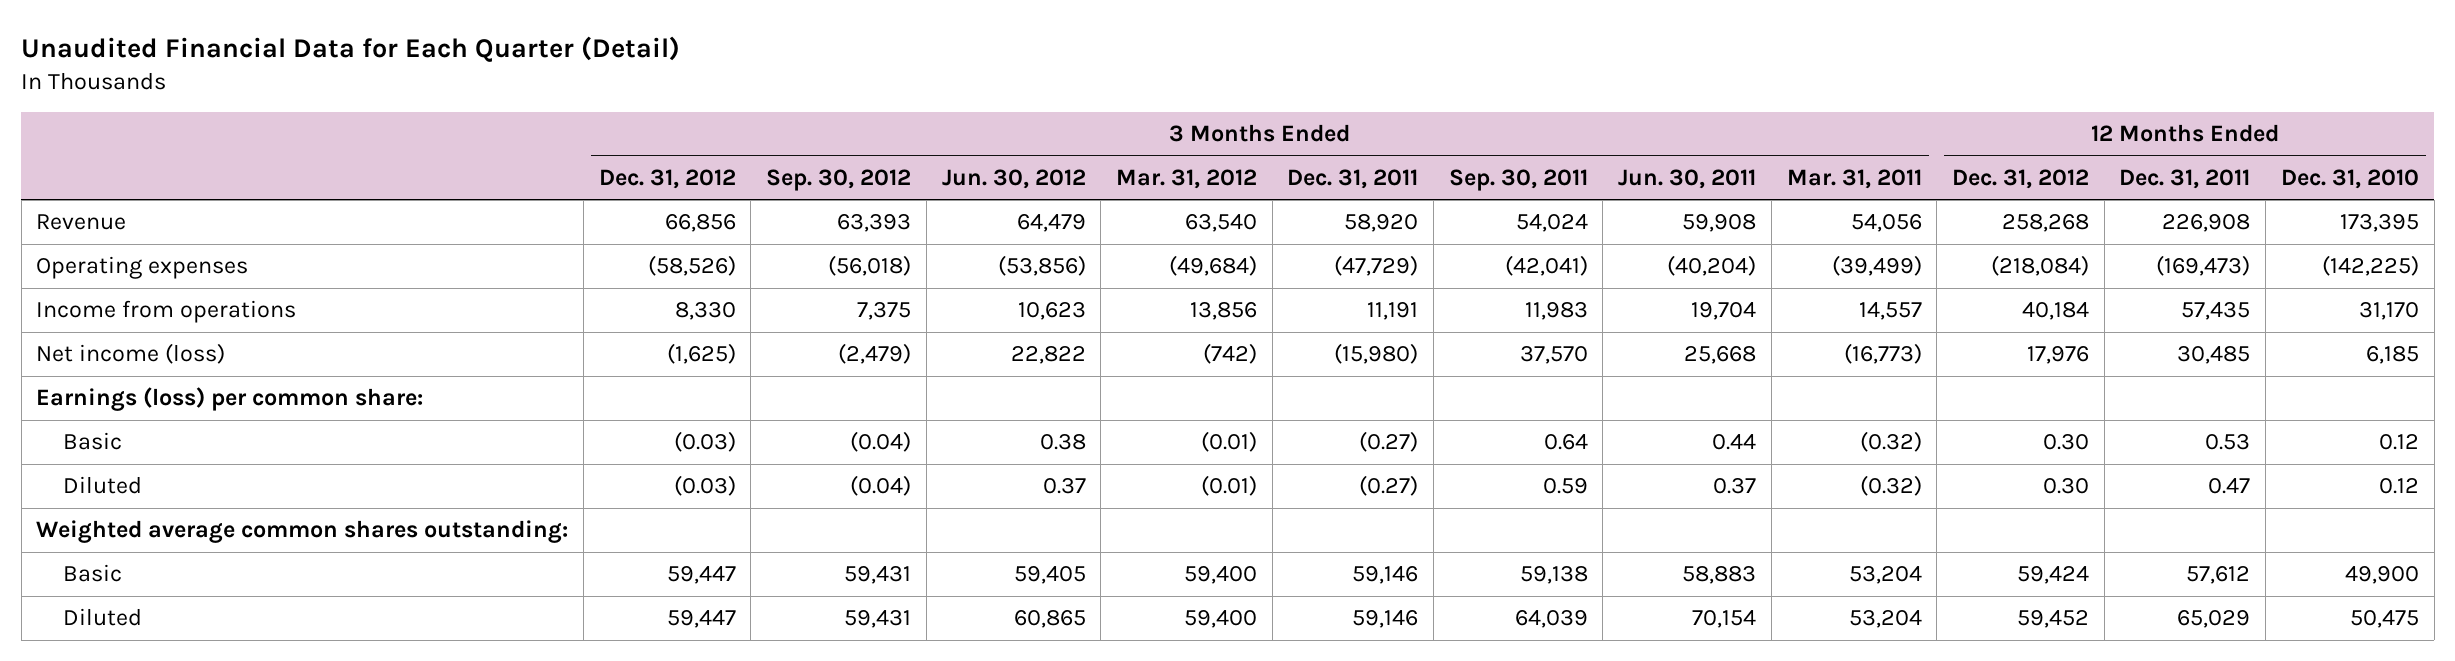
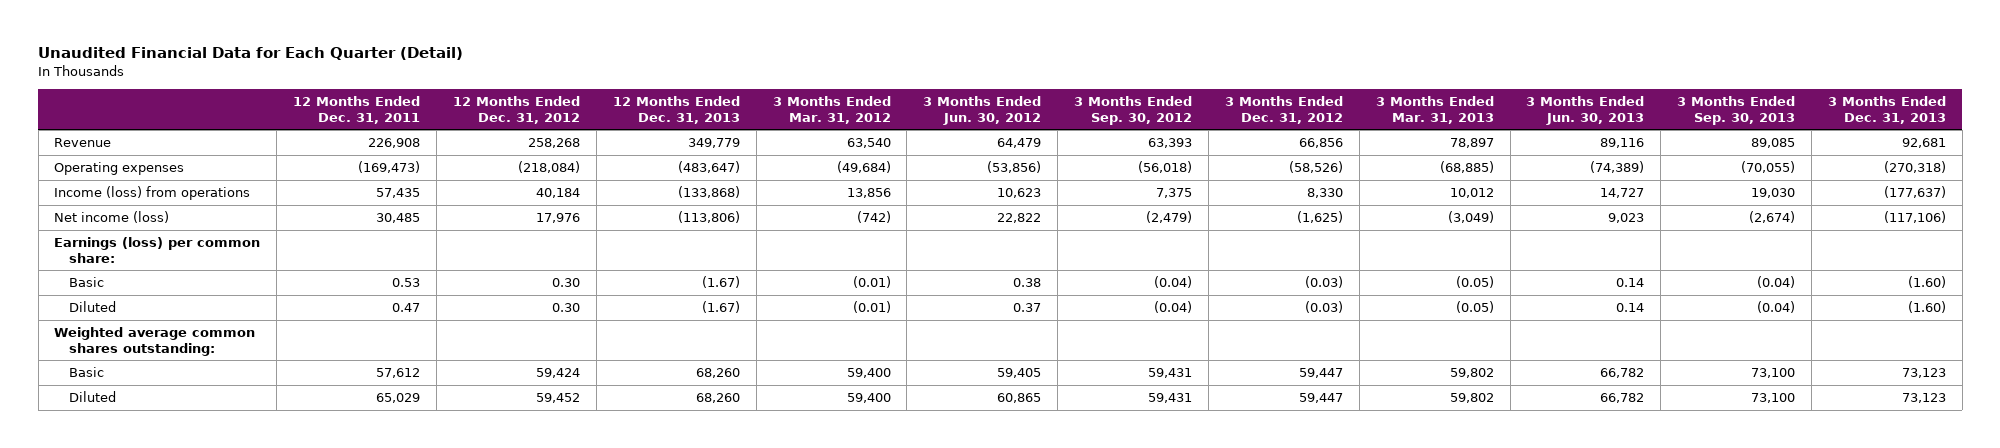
[1287,168,1419,189] Dec. 31, 2011 -> none
[1448,168,1588,191] Sep. 30, 2011 -> none
[1618,168,1757,189] Jun. 30, 2011 -> none
[1786,168,1922,189] Mar. 31, 2011 -> none
[2280,168,2419,189] Dec. 31, 2010 -> none
none -> [612,96,740,124] 12 Months Ended Dec. 31, 2013
none -> [1375,96,1494,124] 3 Months Ended Mar. 31, 2013
none -> [1526,96,1645,125] 3 Months Ended Jun. 30, 2013
none -> [1677,96,1796,125] 3 Months Ended Sep. 30, 2013
none -> [1828,96,1947,124] 3 Months Ended Dec. 31, 2013
[36,300,297,324] Income from operations -> [54,186,251,201] Income (loss) from operations

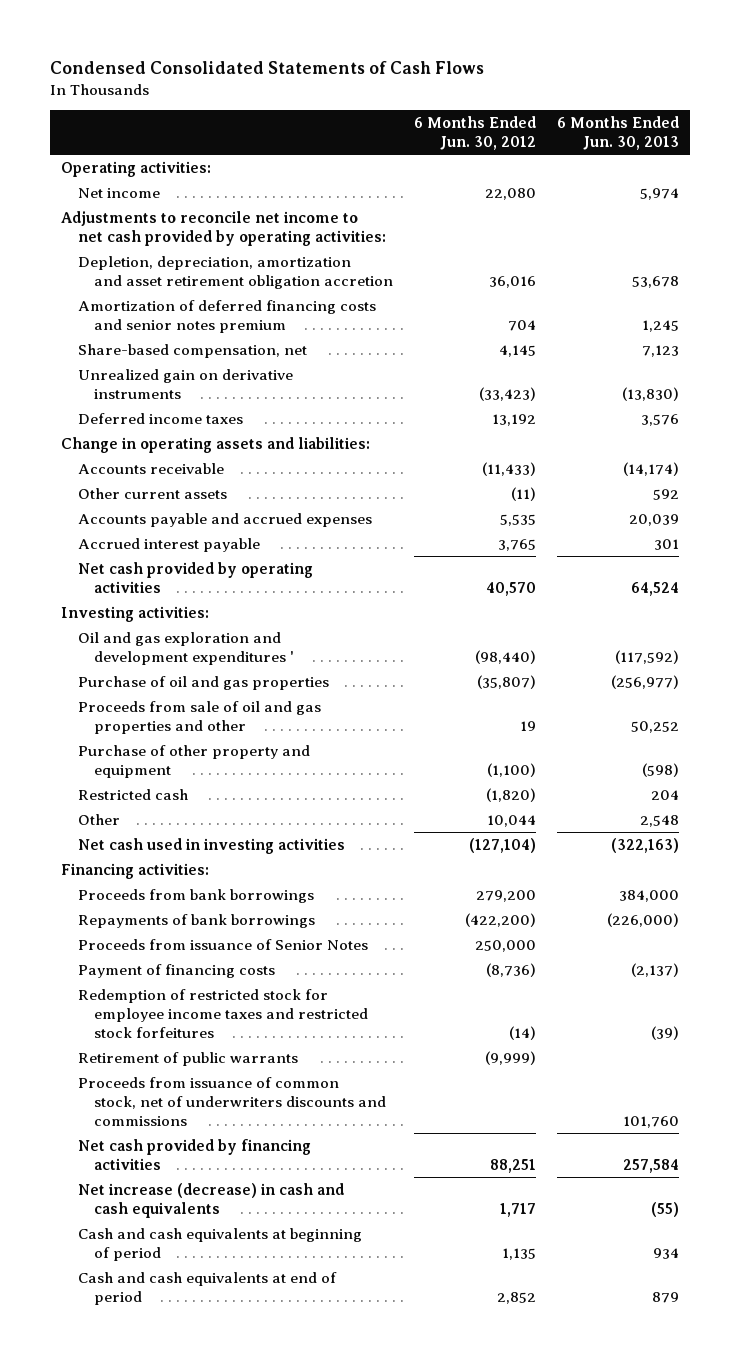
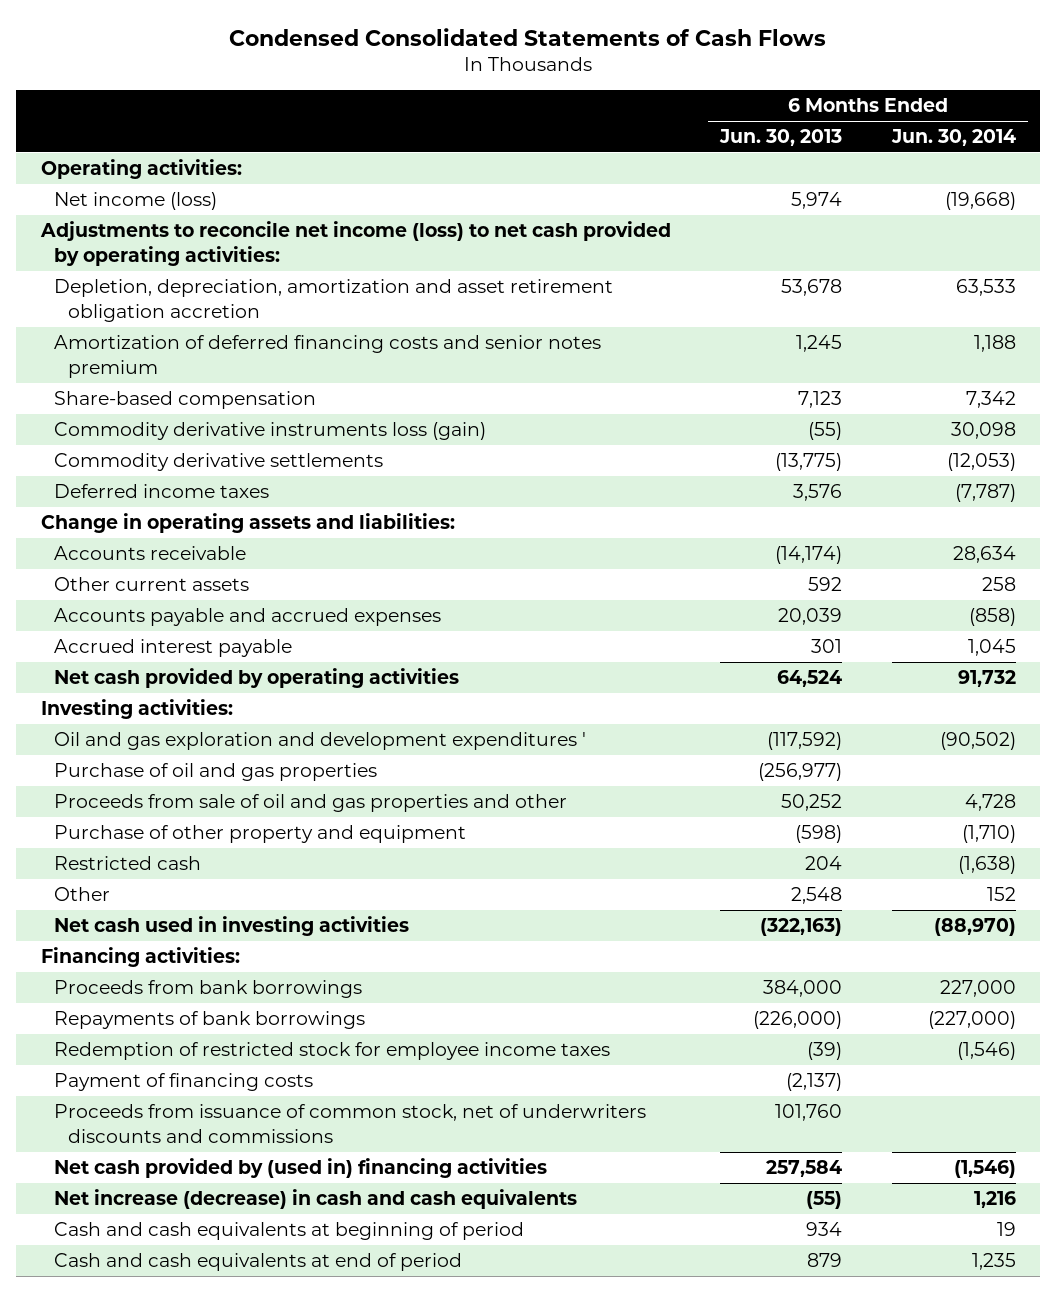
[414,115,537,151] 6 Months Ended Jun. 30, 2012 -> none
none -> [890,129,1016,147] Jun. 30, 2014
[77,187,160,198] Net income -> [54,192,218,211] Net income (loss)
[60,210,386,246] Adjustments to reconcile net income to net cash provided by operating activities: -> [39,221,671,266] Adjustments to reconcile net income (loss) to net cash provided by operating activities:
[77,368,293,399] Unrealized gain on derivative instruments -> none
[77,343,307,358] Share-based compensation, net -> [54,391,317,410] Share-based compensation
none -> [54,422,487,441] Commodity derivative instruments loss (gain)
none -> [54,453,384,472] Commodity derivative settlements
[77,938,368,950] Proceeds from issuance of Senior Notes -> none
none -> [54,1042,611,1061] Redemption of restricted stock for employee income taxes
[77,988,369,1039] Redemption of restricted stock for employee income taxes and restricted stock forfeitures -> none
[77,1051,298,1066] Retirement of public warrants -> none
[77,1138,311,1170] Net cash provided by financing activities -> [54,1158,548,1179] Net cash provided by (used in) financing activities

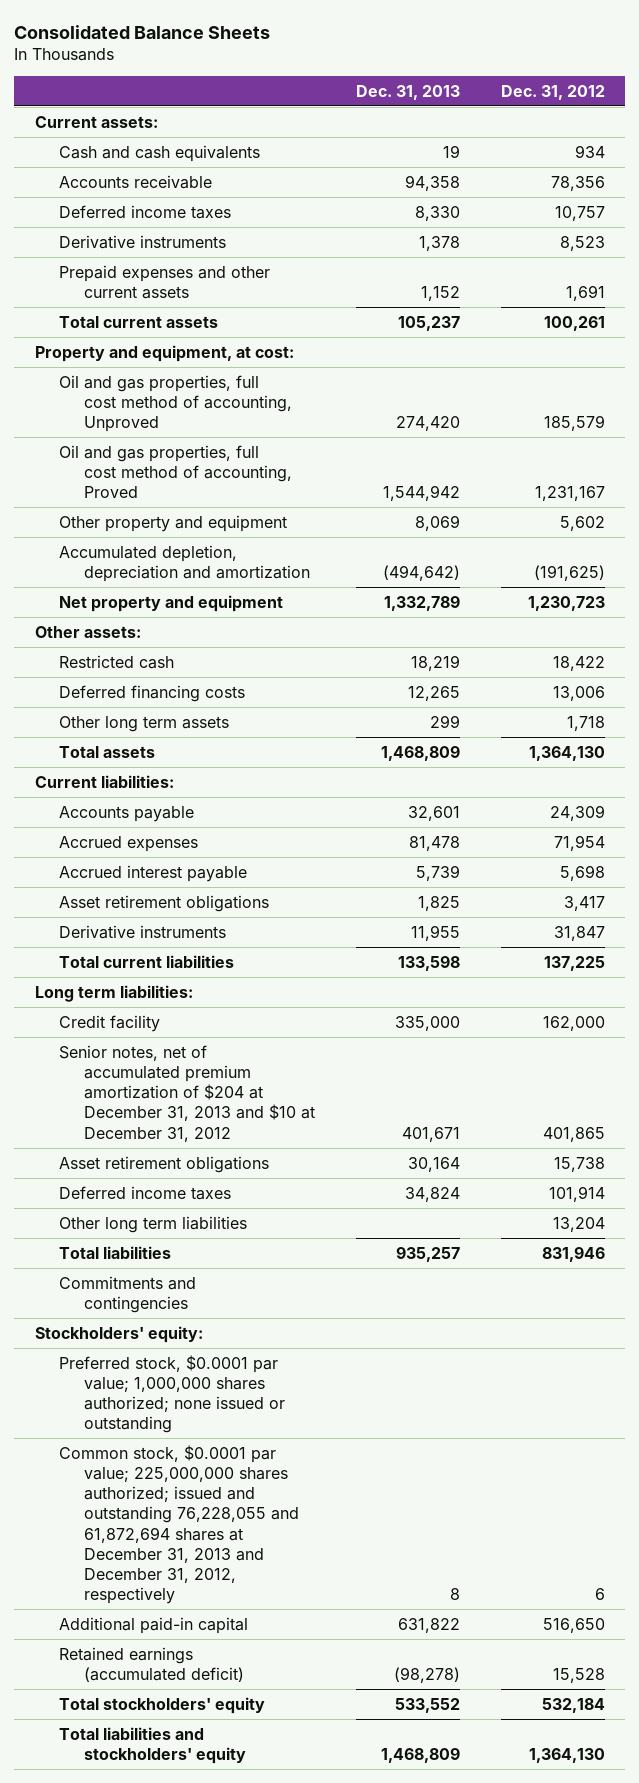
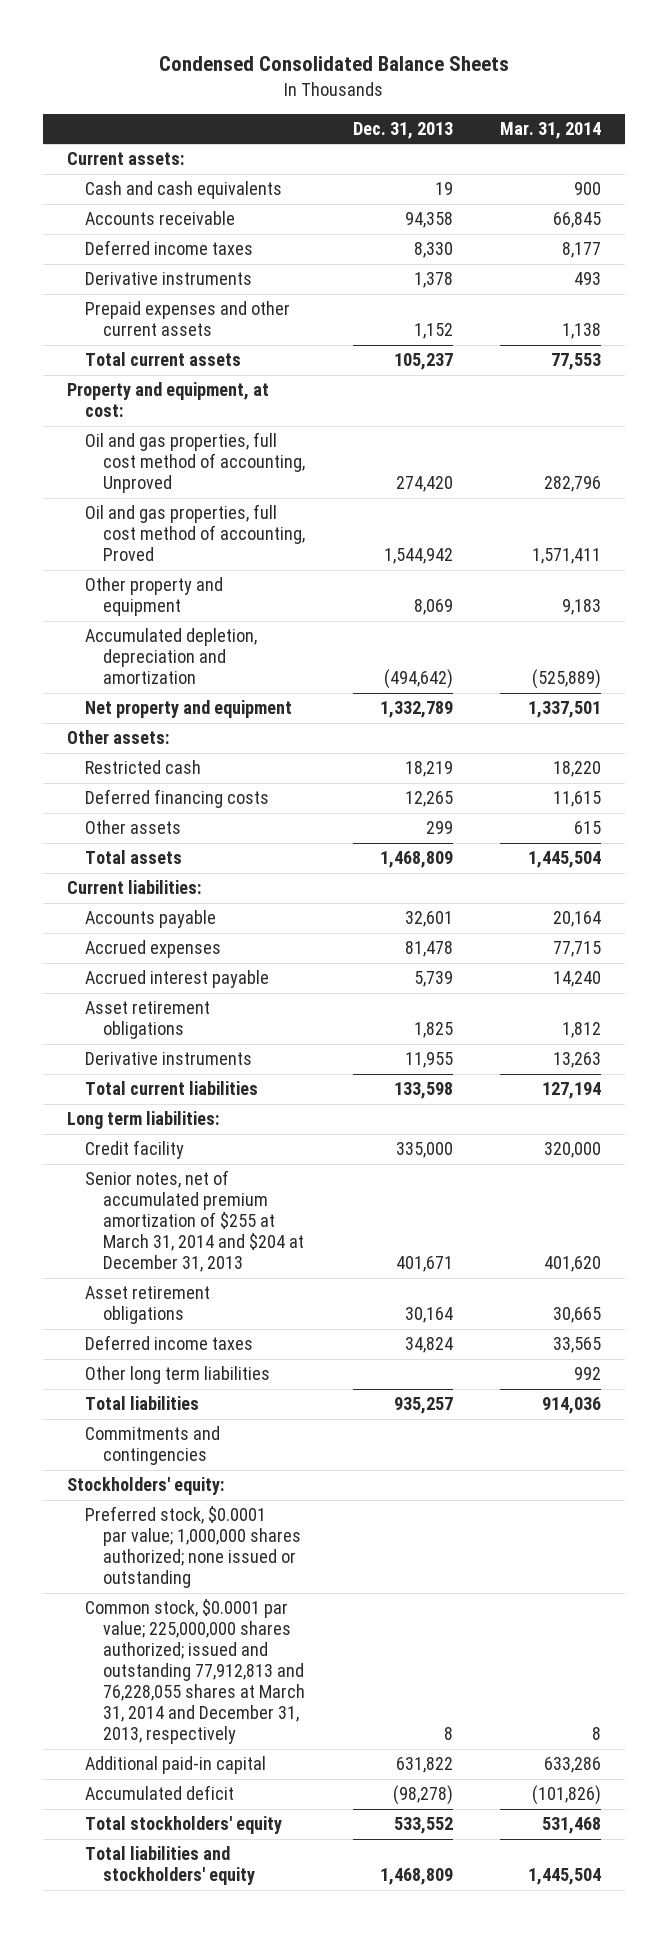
[14,24,271,39] Consolidated Balance Sheets -> [159,56,510,72] Condensed Consolidated Balance Sheets
[500,84,605,100] Dec. 31, 2012 -> none
none -> [500,121,602,139] Mar. 31, 2014
[59,715,230,732] Other long term assets -> [85,820,182,835] Other assets
[59,1044,316,1142] Senior notes, net of accumulated premium amortization of $204 at December 31, 2013 and $10 at December 31, 2012 -> [85,1170,305,1273] Senior notes, net of accumulated premium amortization of $255 at March 31, 2014 and $204 at December 31, 2013
[59,1444,300,1605] Common stock, $0.0001 par value; 225,000,000 shares authorized; issued and outstanding 76,228,055 and 61,872,694 shares at December 31, 2013 and December 31, 2012, respectively -> [85,1599,306,1745] Common stock, $0.0001 par value; 225,000,000 shares authorized; issued and outstanding 77,912,813 and 76,228,055 shares at March 31, 2014 and December 31, 2013, respectively
[59,1646,245,1682] Retained earnings (accumulated deficit) -> [85,1785,235,1801] Accumulated deficit

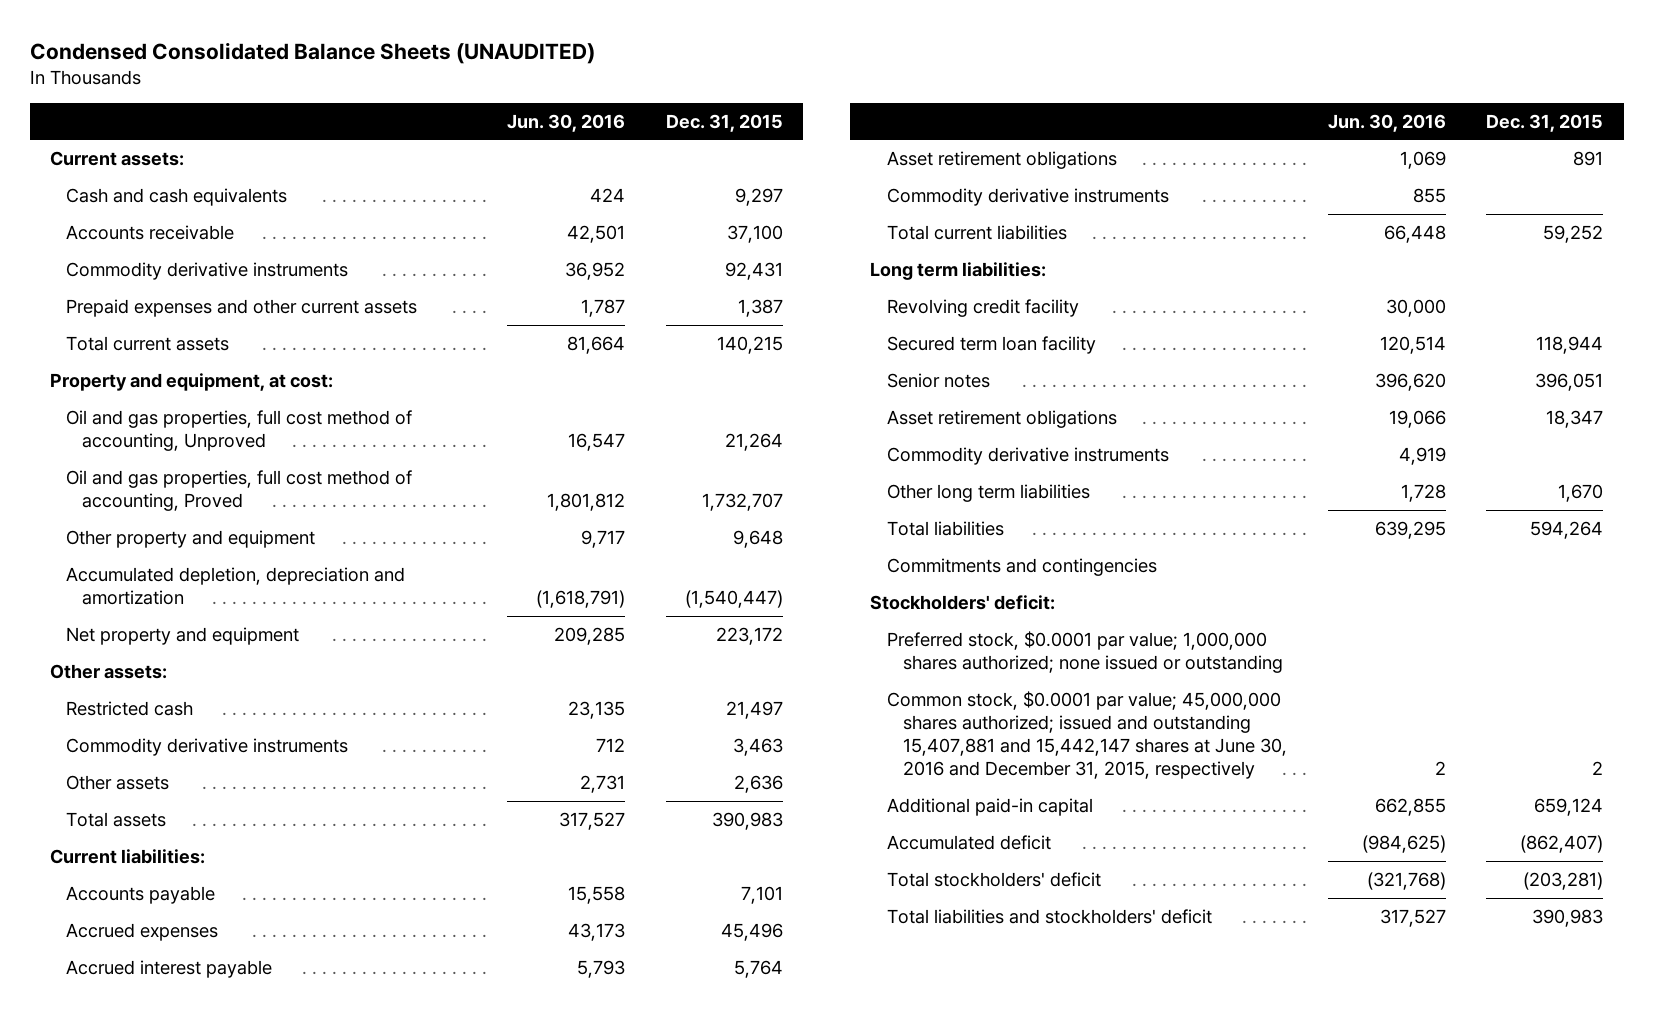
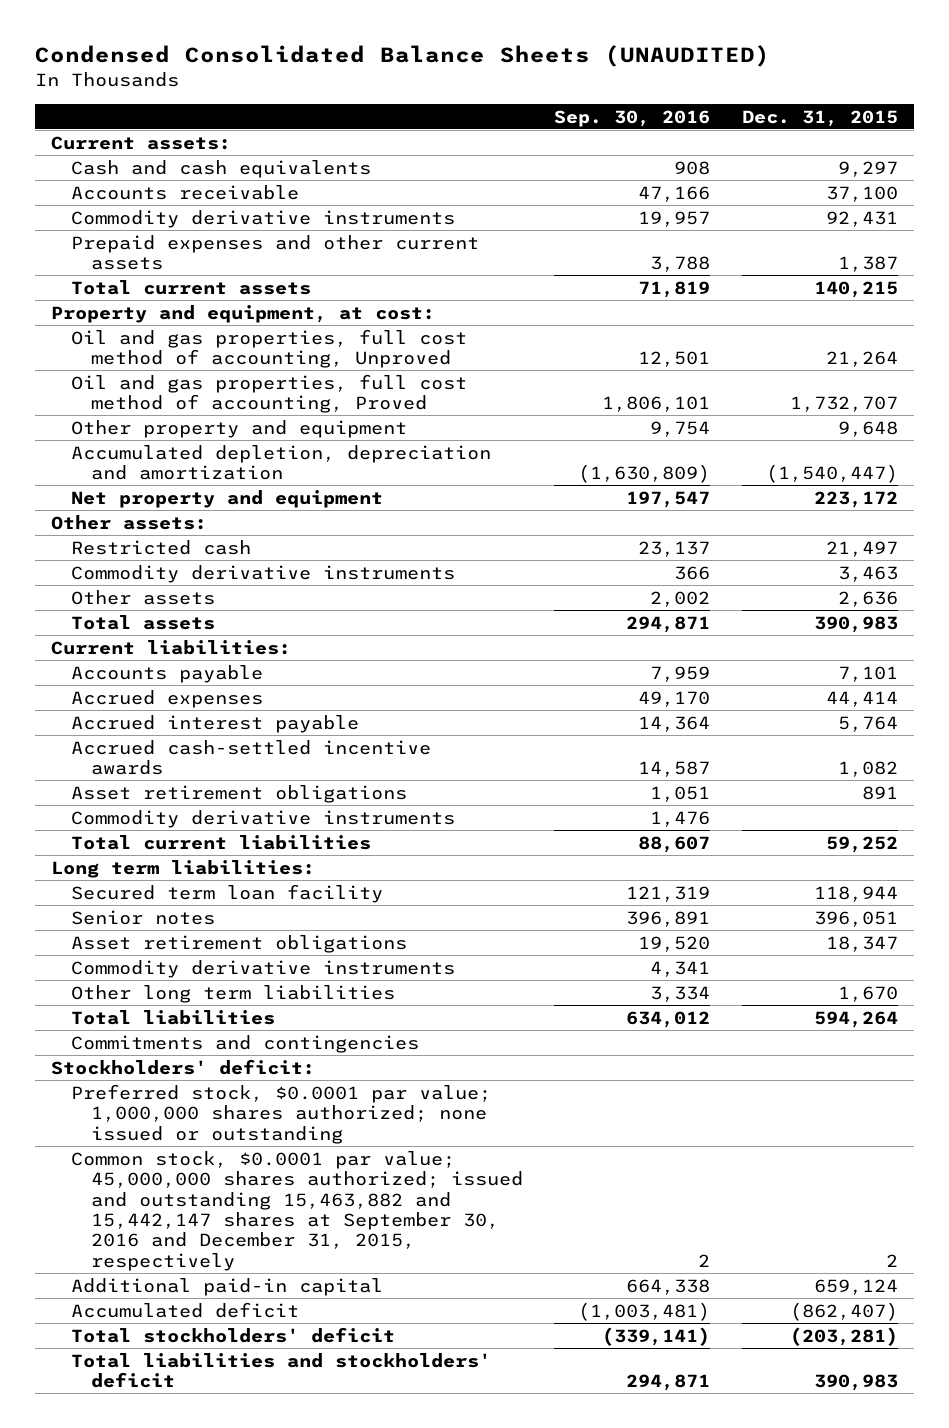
[507,113,626,132] Jun. 30, 2016 -> none
none -> [554,109,711,127] Sep. 30, 2016
[720,923,783,942] 45,496 -> [825,690,898,707] 44,414
none -> [70,739,431,776] Accrued cash-settled incentive awards
[886,299,1079,318] Revolving credit facility -> none
[886,691,1287,779] Common stock, $0.0001 par value; 45,000,000 shares authorized; issued and outstanding 15,407,881 and 15,442,147 shares at June 30, 2016 and December 31, 2015, respectively -> [70,1150,523,1271] Common stock, $0.0001 par value; 45,000,000 shares authorized; issued and outstanding 15,463,882 and 15,442,147 shares at September 30, 2016 and December 31, 2015, respectively

